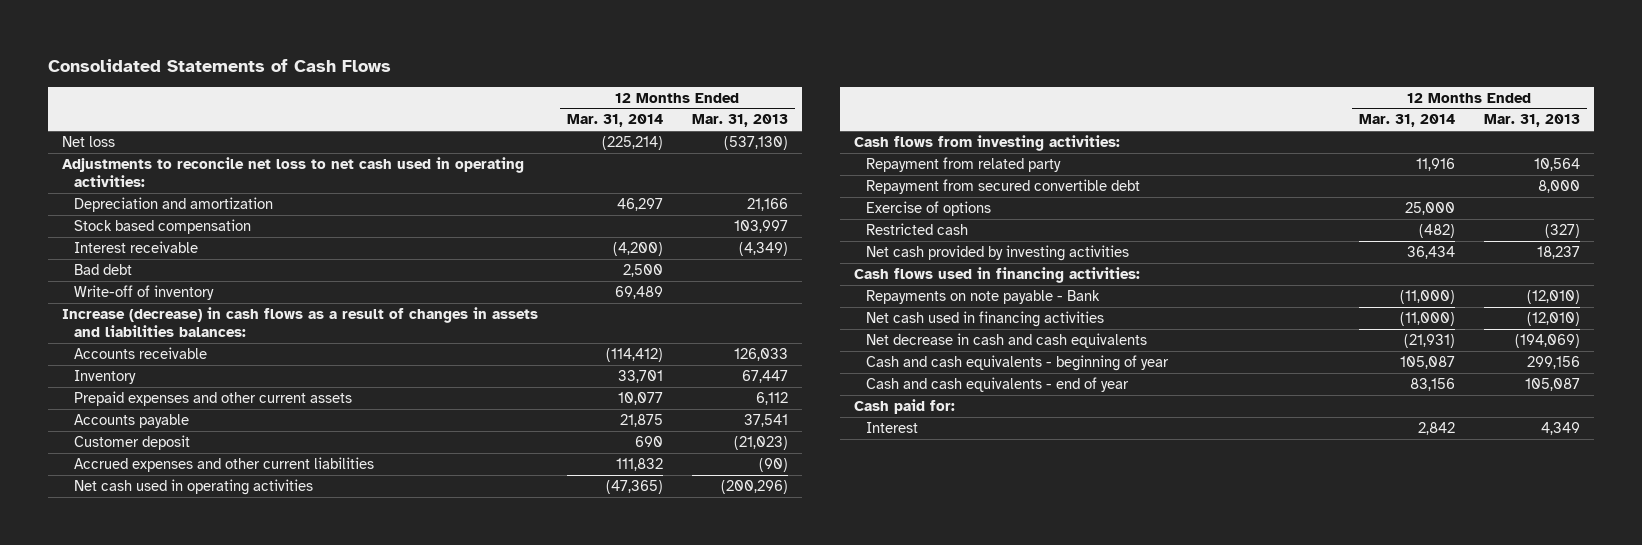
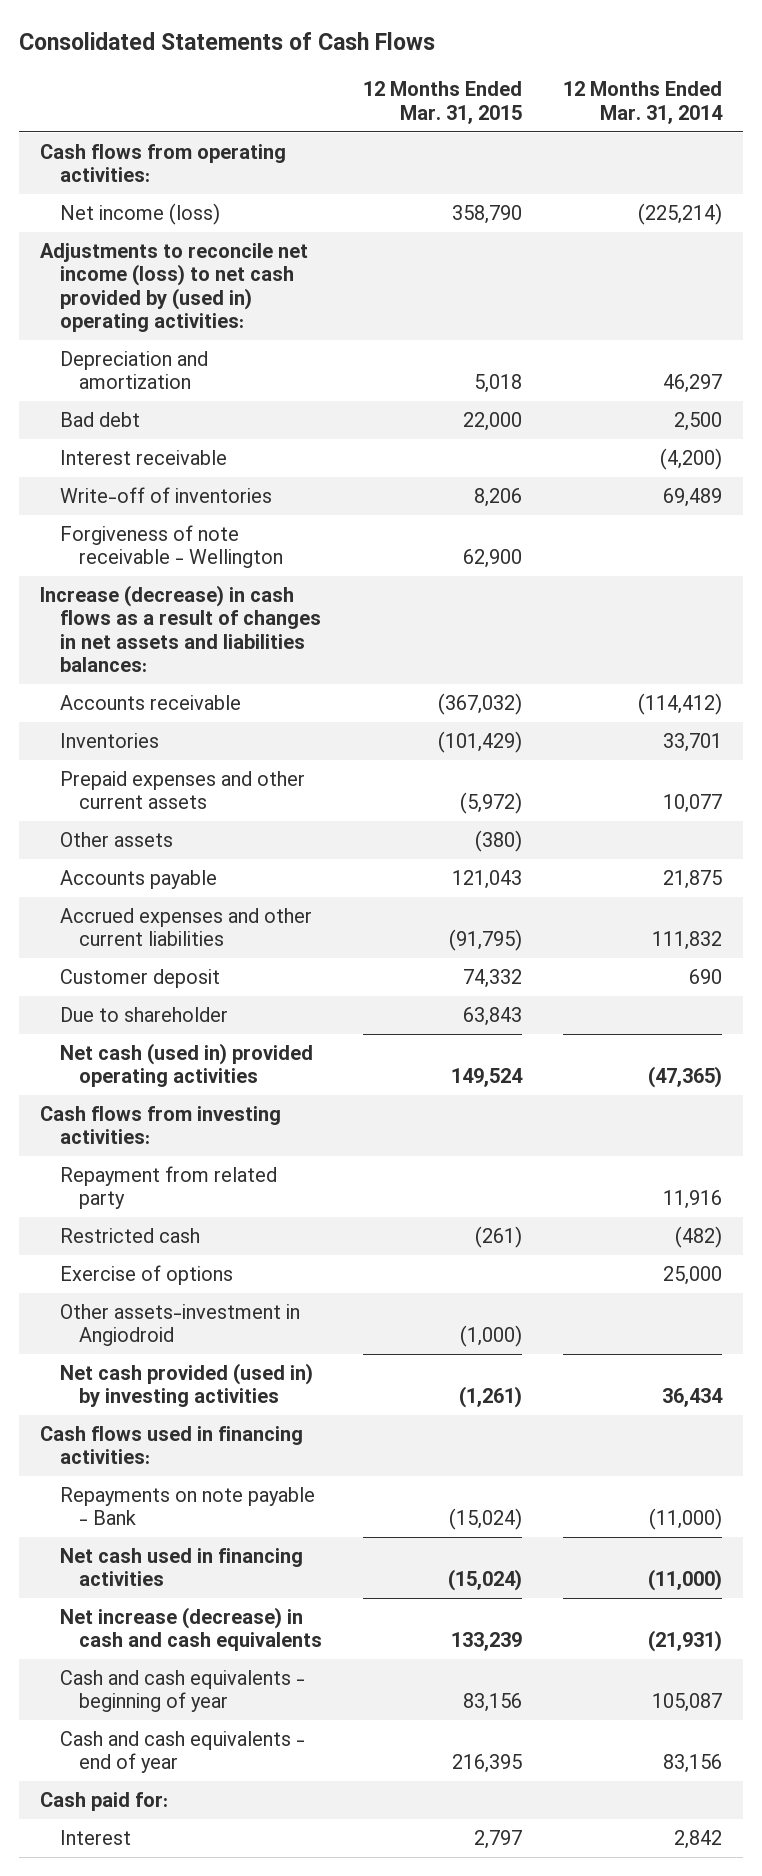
[691,114,788,128] Mar. 31, 2013 -> none
none -> [363,81,523,124] 12 Months Ended Mar. 31, 2015
none -> [39,144,286,183] Cash flows from operating activities:
[62,136,116,148] Net loss -> [59,203,220,226] Net income (loss)
[62,157,525,187] Adjustments to reconcile net loss to net cash used in operating activities: -> [39,243,308,332] Adjustments to reconcile net income (loss) to net cash provided by (used in) operating activities:
[74,219,252,235] Stock based compensation -> none
[74,241,199,254] Interest receivable -> [59,450,227,466] Interest receivable
[74,285,215,301] Write-off of inventory -> [59,487,272,504] Write-off of inventories
none -> [59,525,284,569] Forgiveness of note receivable - Wellington
[62,307,539,337] Increase (decrease) in cash flows as a result of changes in assets and liabilities balances: -> [39,585,321,672] Increase (decrease) in cash flows as a result of changes in net assets and liabilities balances:
[74,370,137,385] Inventory -> [59,733,159,749] Inventories
none -> [59,832,173,848] Other assets
[74,435,191,451] Customer deposit -> [59,969,220,989] Customer deposit
none -> [59,1007,228,1023] Due to shareholder
[74,479,314,496] Net cash used in operating activities -> [59,1043,313,1088] Net cash (used in) provided operating activities
[866,179,1141,195] Repayment from secured convertible debt -> none
[866,201,992,217] Exercise of options -> [59,1265,233,1286] Exercise of options
none -> [59,1304,300,1347] Other assets-investment in Angiodroid
[866,245,1130,262] Net cash provided by investing activities -> [59,1363,313,1408] Net cash provided (used in) by investing activities
[866,333,1148,349] Net decrease in cash and cash equivalents -> [59,1607,323,1652] Net increase (decrease) in cash and cash equivalents

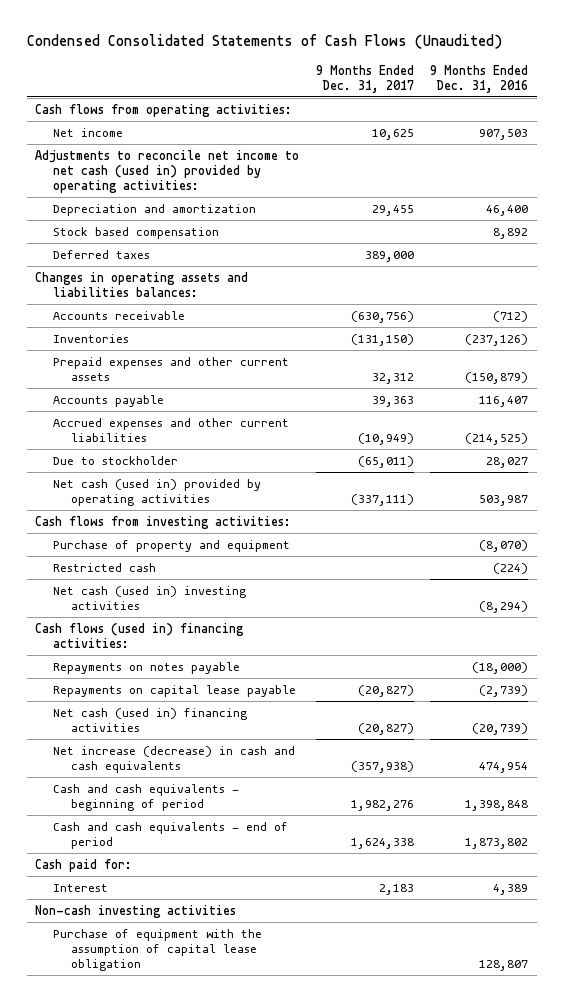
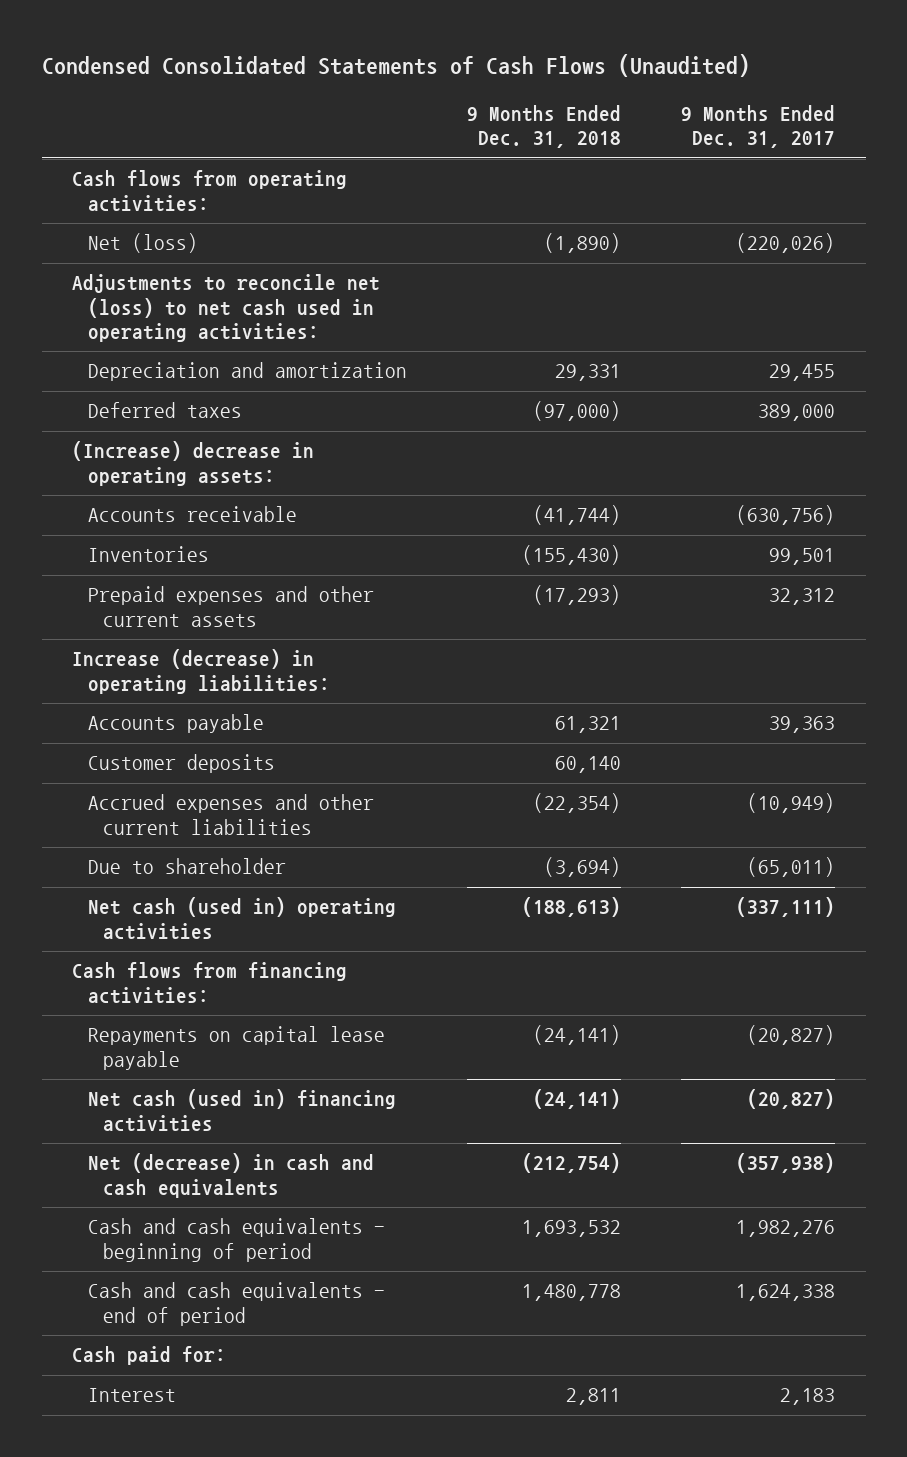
[430,64,529,93] 9 Months Ended Dec. 31, 2016 -> none
none -> [466,105,621,149] 9 Months Ended Dec. 31, 2018
[53,127,124,137] Net income -> [87,233,198,254] Net (loss)
[371,128,414,140] 10,625 -> [736,233,836,254] (220,026)
[35,149,300,194] Adjustments to reconcile net income to net cash (used in) provided by operating activities: -> [72,274,381,342] Adjustments to reconcile net (loss) to net cash used in operating activities:
[53,226,220,239] Stock based compensation -> none
[35,271,249,297] Changes in operating assets and liabilities balances: -> none
none -> [72,441,315,486] (Increase) decrease in operating assets:
[350,333,414,346] (131,150) -> [769,548,836,566] 99,501
none -> [72,649,330,694] Increase (decrease) in operating liabilities:
none -> [87,754,275,774] Customer deposits
[35,515,292,529] Cash flows from investing activities: -> none
[53,539,291,552] Purchase of property and equipment -> none
[53,562,157,572] Restricted cash -> none
[53,585,247,610] Net cash (used in) investing activities -> none
[53,661,241,674] Repayments on notes payable -> none
[53,455,179,465] Due to stockholder -> [87,858,286,875] Due to shareholder
[53,478,262,506] Net cash (used in) provided by operating activities -> [87,897,396,940] Net cash (used in) operating activities
[35,622,245,648] Cash flows (used in) financing activities: -> [72,962,348,1004] Cash flows from financing activities:
[53,745,296,773] Net increase (decrease) in cash and cash equivalents -> [87,1153,374,1198] Net (decrease) in cash and cash equivalents
[35,904,237,918] Non-cash investing activities -> none
[53,928,263,972] Purchase of equipment with the assumption of capital lease obligation -> none

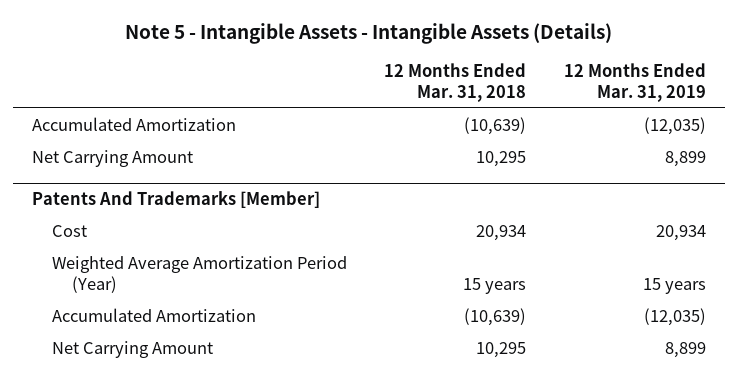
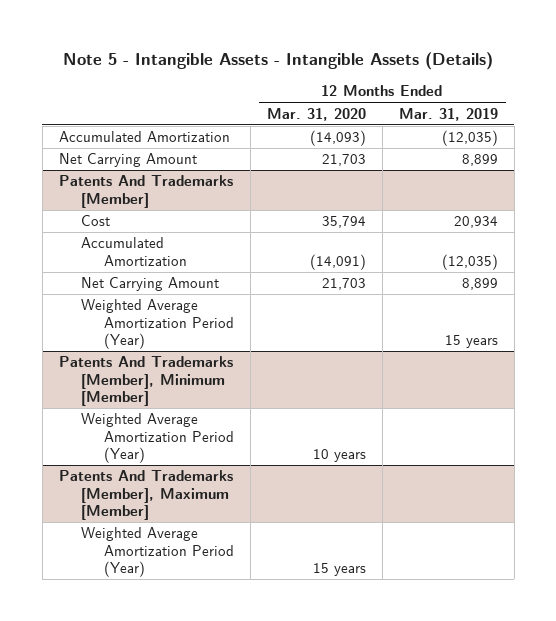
[384,63,527,102] 12 Months Ended Mar. 31, 2018 -> none
none -> [266,107,366,121] Mar. 31, 2020
[51,255,347,293] Weighted Average Amortization Period (Year) -> [81,299,235,349] Weighted Average Amortization Period (Year)
none -> [58,356,233,406] Patents And Trademarks [Member], Minimum [Member]
none -> [81,413,235,463] Weighted Average Amortization Period (Year)
none -> [58,470,233,520] Patents And Trademarks [Member], Maximum [Member]
none -> [81,527,235,577] Weighted Average Amortization Period (Year)

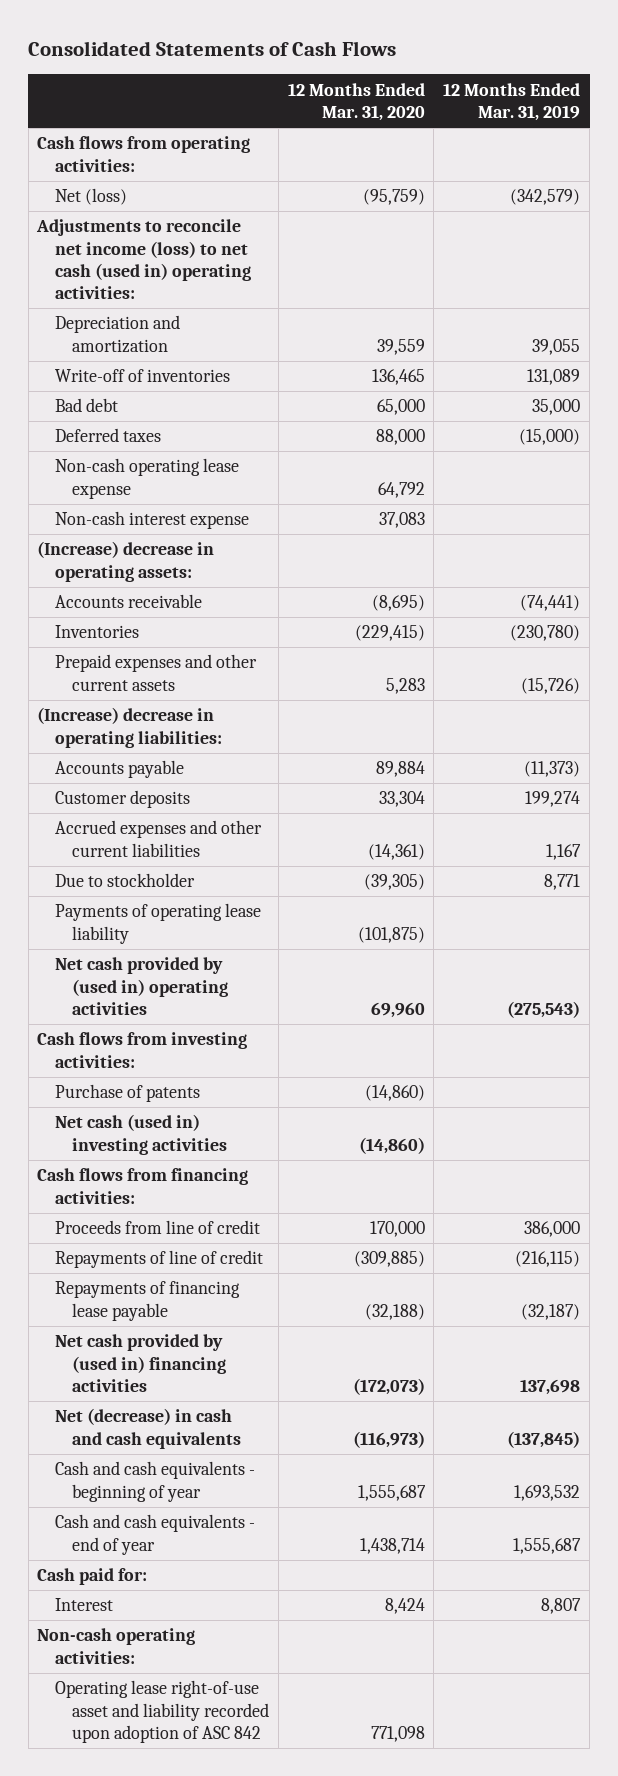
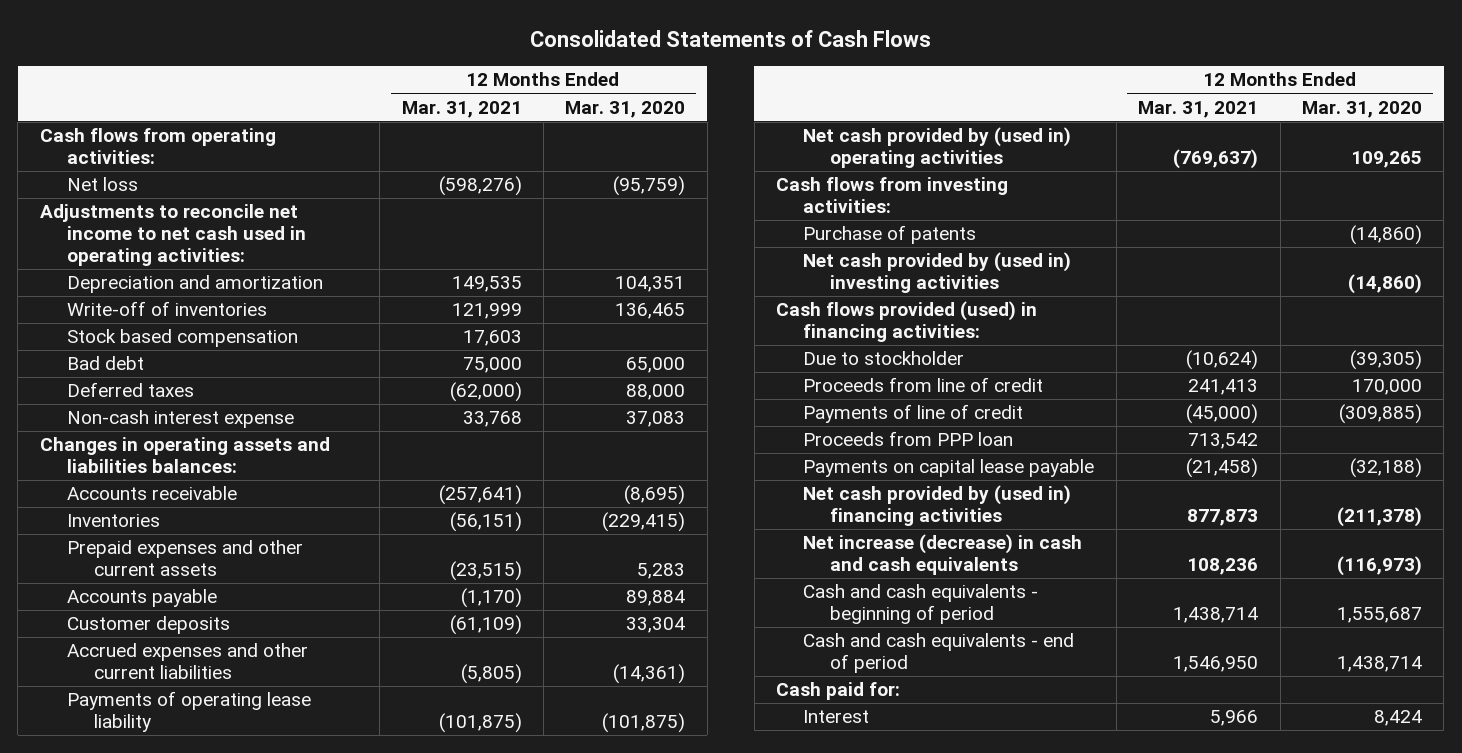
[443,82,581,122] 12 Months Ended Mar. 31, 2019 -> none
none -> [401,100,522,118] Mar. 31, 2021
[54,188,127,206] Net (loss) -> [66,177,138,192] Net loss
[36,219,251,300] Adjustments to reconcile net income (loss) to net cash (used in) operating activities: -> [39,204,306,266] Adjustments to reconcile net income to net cash used in operating activities:
[376,338,425,355] 39,559 -> [615,276,686,293] 104,351
none -> [66,329,298,348] Stock based compensation
[54,458,239,499] Non-cash operating lease expense -> none
[37,541,215,582] (Increase) decrease in operating assets: -> none
none -> [39,437,330,474] Changes in operating assets and liabilities balances:
[37,707,222,748] (Increase) decrease in operating liabilities: -> none
[370,1002,425,1019] 69,960 -> [1350,151,1422,169] 109,265
[54,1114,228,1155] Net cash (used in) investing activities -> [803,252,1072,294] Net cash provided by (used in) investing activities
[37,1168,249,1204] Cash flows from financing activities: -> [776,301,1038,343] Cash flows provided (used) in financing activities:
[54,873,195,888] Due to stockholder -> [803,351,965,366] Due to stockholder
[54,1250,263,1269] Repayments of line of credit -> [803,404,1024,424] Payments of line of credit
none -> [803,431,1014,447] Proceeds from PPP loan
[54,1281,240,1321] Repayments of financing lease payable -> [803,459,1095,478] Payments on capital lease payable
[352,1378,425,1396] (172,073) -> [1336,507,1422,528] (211,378)
[54,1408,242,1449] Net (decrease) in cash and cash equivalents -> [803,534,1083,576] Net increase (decrease) in cash and cash equivalents
[54,1461,255,1502] Cash and cash equivalents - beginning of year -> [803,584,1039,625] Cash and cash equivalents - beginning of period
[54,1514,255,1555] Cash and cash equivalents - end of year -> [803,633,1075,674] Cash and cash equivalents - end of period
[37,1628,196,1664] Non-cash operating activities: -> none
[54,1680,270,1744] Operating lease right-of-use asset and liability recorded upon adoption of ASC 842 -> none

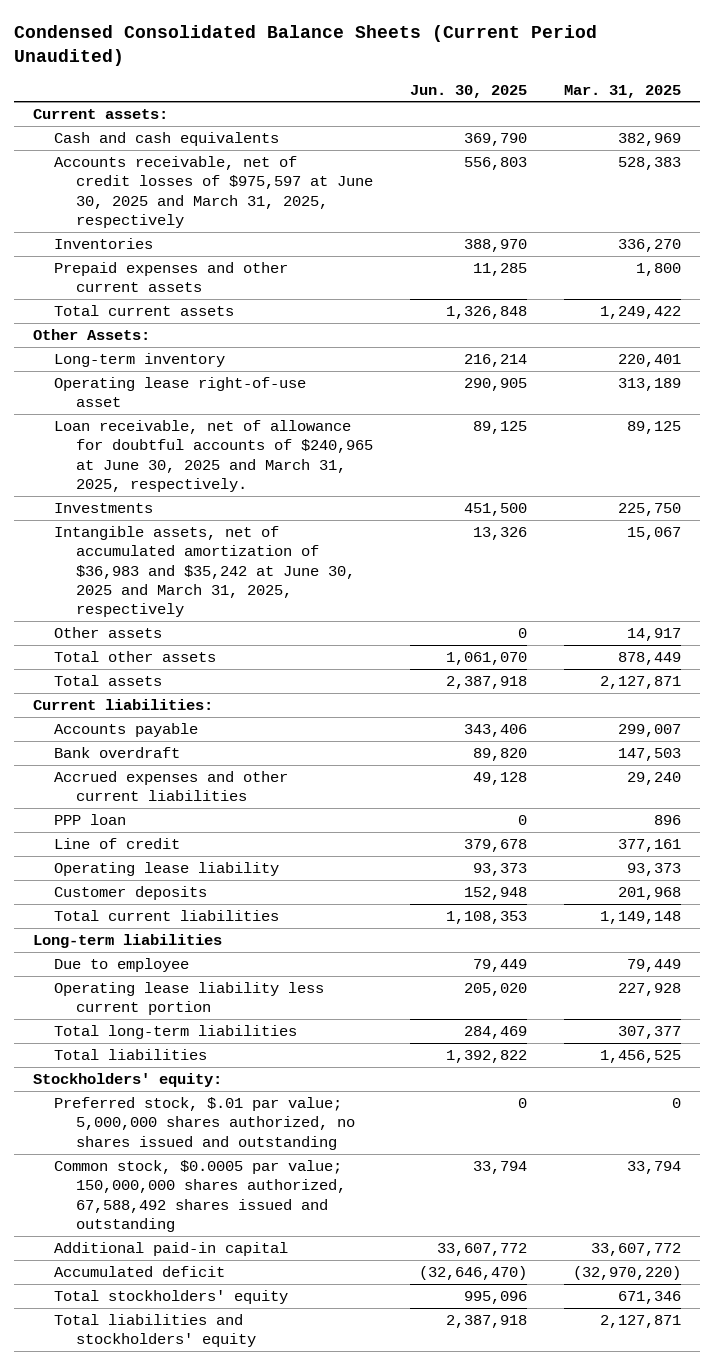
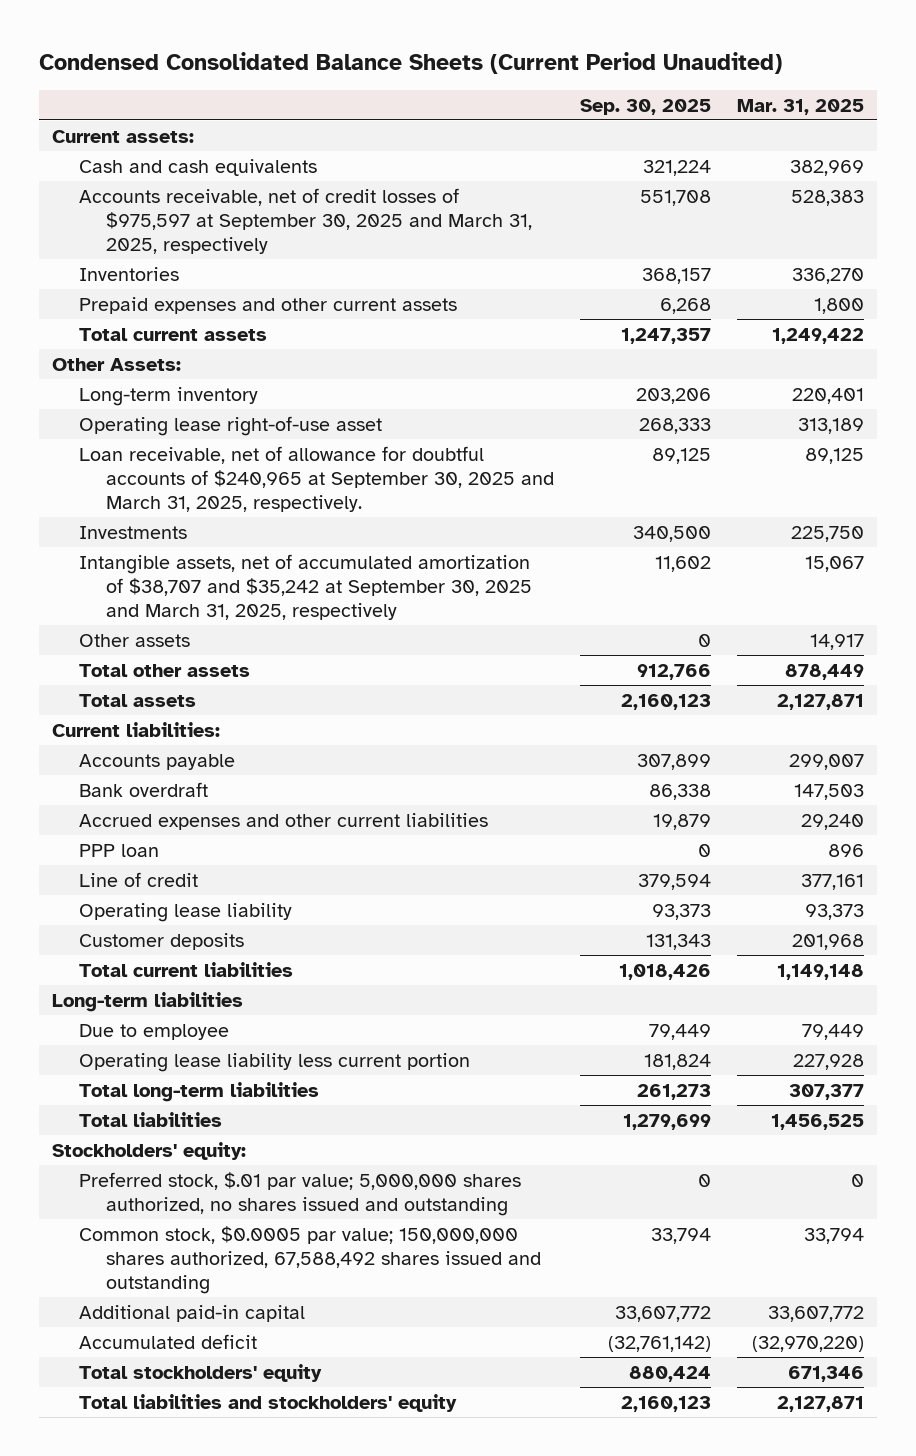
[410,84,528,98] Jun. 30, 2025 -> none
none -> [579,98,711,115] Sep. 30, 2025
[54,156,373,228] Accounts receivable, net of credit losses of $975,597 at June 30, 2025 and March 31, 2025, respectively -> [79,187,532,255] Accounts receivable, net of credit losses of $975,597 at September 30, 2025 and March 31, 2025, respectively
[54,420,373,492] Loan receivable, net of allowance for doubtful accounts of $240,965 at June 30, 2025 and March 31, 2025, respectively. -> [79,445,554,513] Loan receivable, net of allowance for doubtful accounts of $240,965 at September 30, 2025 and March 31, 2025, respectively.
[54,526,355,617] Intangible assets, net of accumulated amortization of $36,983 and $35,242 at June 30, 2025 and March 31, 2025, respectively -> [79,553,532,621] Intangible assets, net of accumulated amortization of $38,707 and $35,242 at September 30, 2025 and March 31, 2025, respectively

